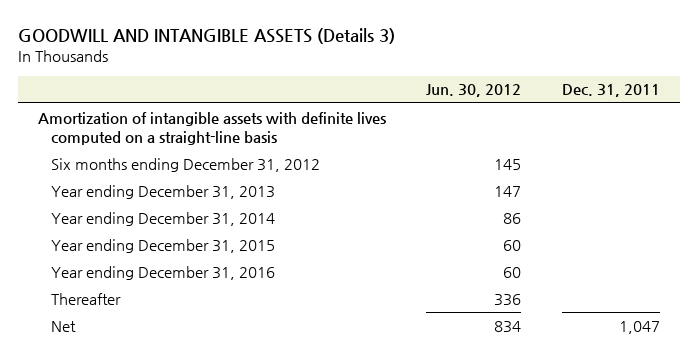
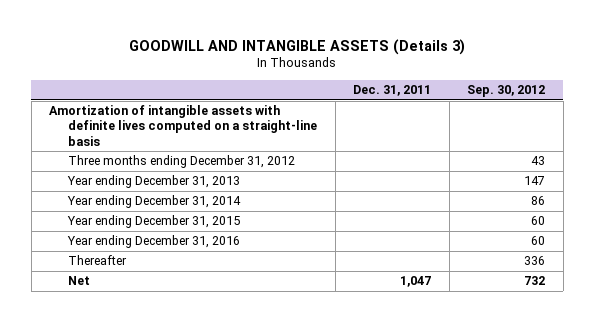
[426,84,522,98] Jun. 30, 2012 -> none
none -> [467,85,546,98] Sep. 30, 2012
[51,157,321,172] Six months ending December 31, 2012 -> [68,155,296,169] Three months ending December 31, 2012

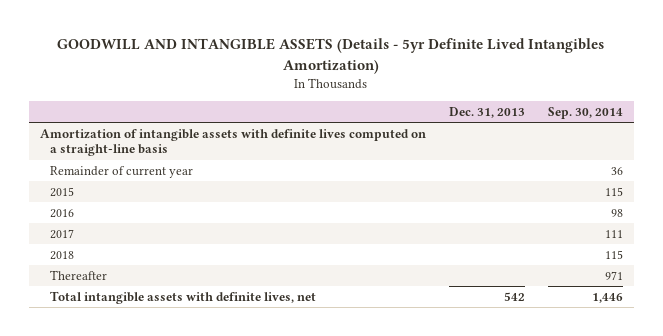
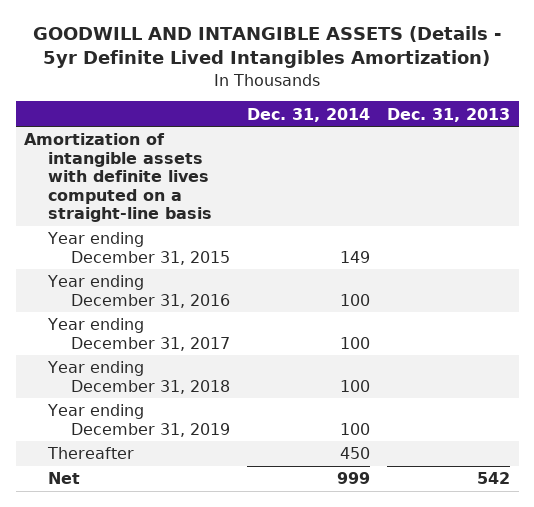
[547,106,623,119] Sep. 30, 2014 -> none
none -> [247,107,371,122] Dec. 31, 2014
[49,165,193,178] Remainder of current year -> none
none -> [46,232,231,265] Year ending December 31, 2015
[49,186,74,197] 2015 -> [46,275,231,308] Year ending December 31, 2016
[49,208,74,218] 2016 -> [46,318,231,351] Year ending December 31, 2017
[49,228,74,239] 2017 -> [46,361,231,394] Year ending December 31, 2018
[49,250,74,260] 2018 -> [46,404,231,437] Year ending December 31, 2019
[49,290,316,304] Total intangible assets with definite lives, net -> [47,472,80,485] Net

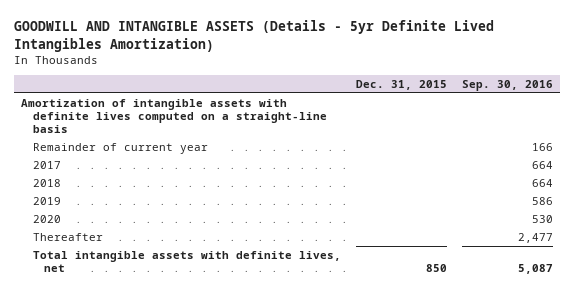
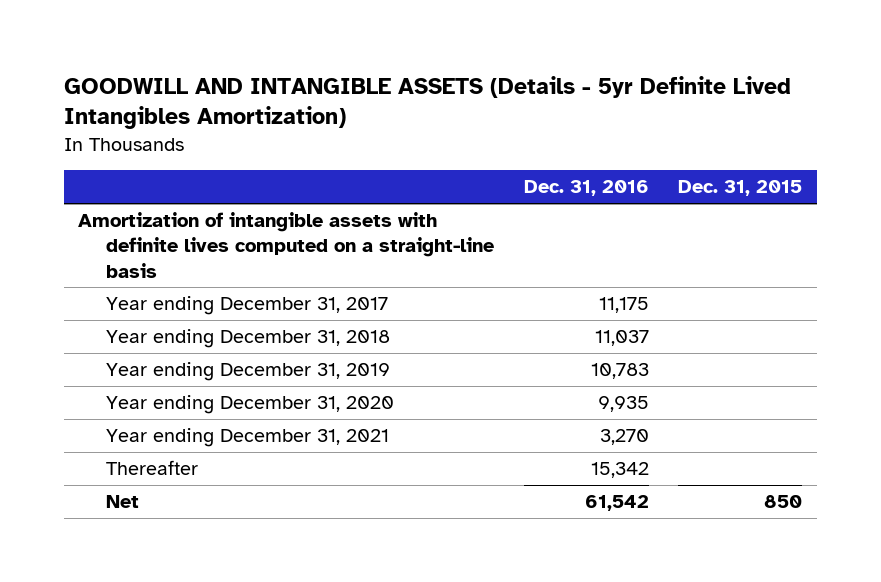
[461,79,553,91] Sep. 30, 2016 -> none
none -> [523,180,649,197] Dec. 31, 2016
[32,142,208,154] Remainder of current year -> none
none -> [106,296,389,316] Year ending December 31, 2017
[32,160,61,169] 2017 -> [106,329,391,349] Year ending December 31, 2018
[32,178,61,187] 2018 -> [106,362,391,382] Year ending December 31, 2019
[32,196,61,205] 2019 -> [106,395,395,415] Year ending December 31, 2020
[32,214,61,223] 2020 -> [106,428,390,448] Year ending December 31, 2021
[32,250,341,273] Total intangible assets with definite lives, net -> [106,495,140,509] Net

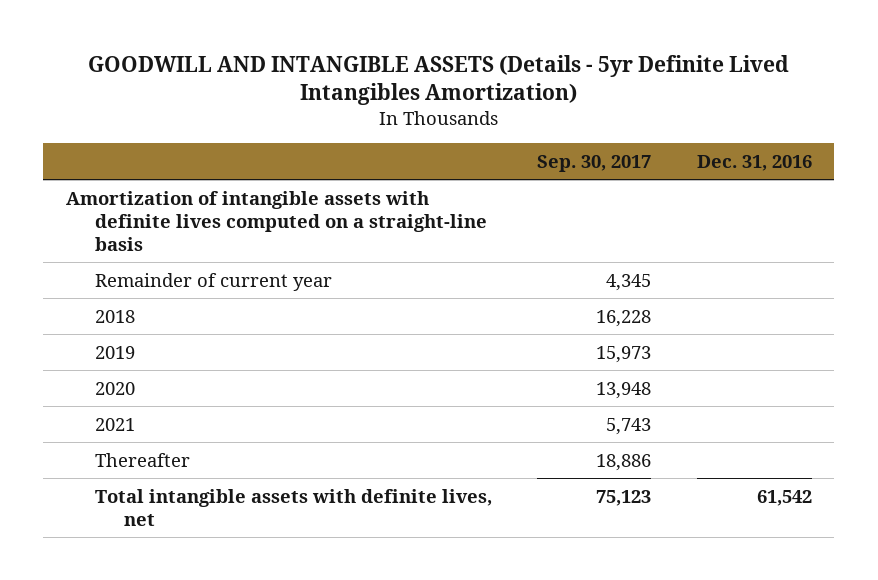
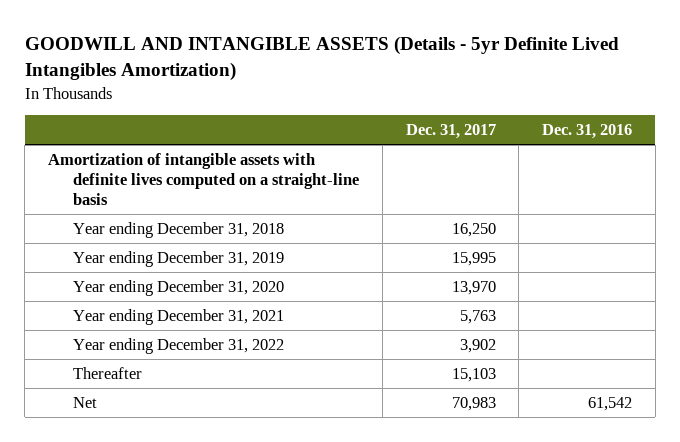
[537,154,652,172] Sep. 30, 2017 -> none
none -> [405,124,496,140] Dec. 31, 2017
[95,272,333,291] Remainder of current year -> none
none -> [73,221,285,238] Year ending December 31, 2018
[95,309,136,323] 2018 -> [73,250,285,267] Year ending December 31, 2019
[95,345,136,359] 2019 -> [73,279,285,296] Year ending December 31, 2020
[95,381,136,395] 2020 -> [73,308,285,325] Year ending December 31, 2021
[95,417,136,431] 2021 -> [73,337,285,354] Year ending December 31, 2022
[95,488,493,526] Total intangible assets with definite lives, net -> [73,396,98,408] Net

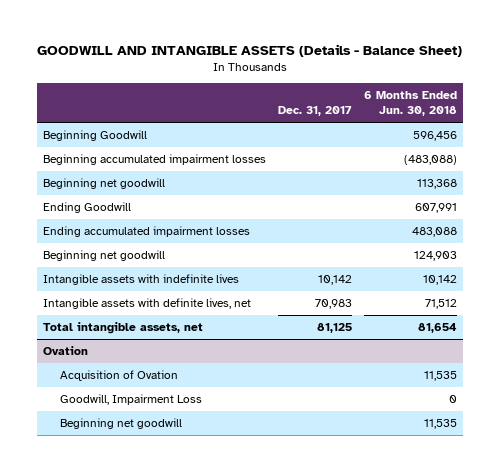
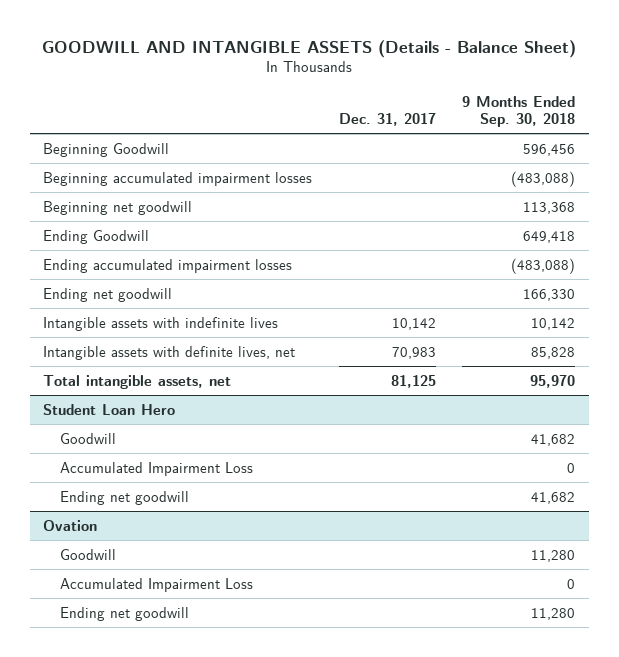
[364,91,458,117] 6 Months Ended Jun. 30, 2018 -> none
none -> [462,95,576,128] 9 Months Ended Sep. 30, 2018
[43,249,166,261] Beginning net goodwill -> [43,287,173,302] Ending net goodwill
none -> [43,403,176,415] Student Loan Hero
none -> [60,432,117,444] Goodwill
none -> [60,461,254,476] Accumulated Impairment Loss
none -> [60,490,190,505] Ending net goodwill
[60,369,179,381] Acquisition of Ovation -> [60,548,117,560] Goodwill
[60,393,203,405] Goodwill, Impairment Loss -> [60,577,254,592] Accumulated Impairment Loss
[60,417,183,429] Beginning net goodwill -> [60,606,190,621] Ending net goodwill

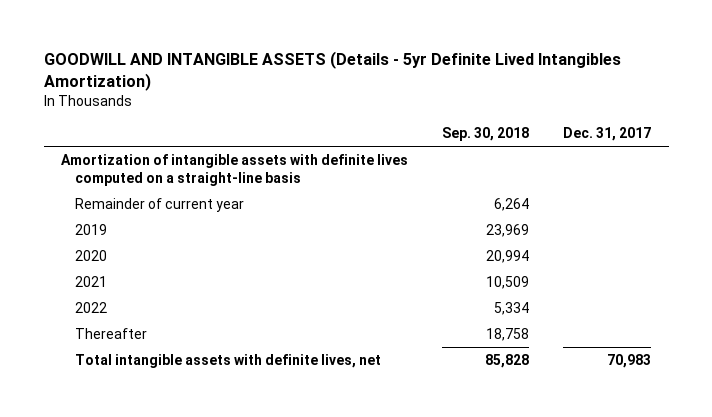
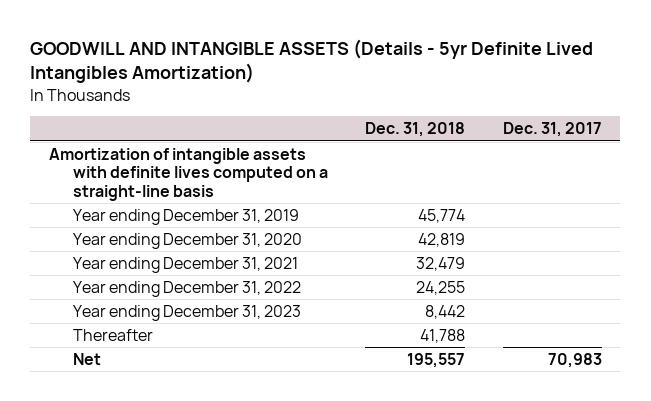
[442,127,530,142] Sep. 30, 2018 -> none
none -> [365,122,466,138] Dec. 31, 2018
[75,198,245,213] Remainder of current year -> none
none -> [73,208,300,225] Year ending December 31, 2019
[75,224,108,236] 2019 -> [73,232,303,249] Year ending December 31, 2020
[75,250,108,262] 2020 -> [73,256,299,273] Year ending December 31, 2021
[75,276,108,288] 2021 -> [73,280,302,297] Year ending December 31, 2022
[75,302,108,314] 2022 -> [73,304,302,321] Year ending December 31, 2023
[75,354,382,369] Total intangible assets with definite lives, net -> [73,352,102,365] Net

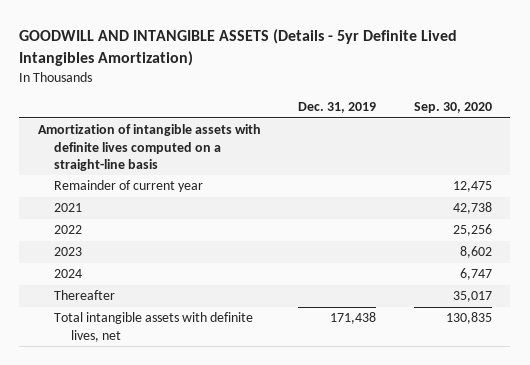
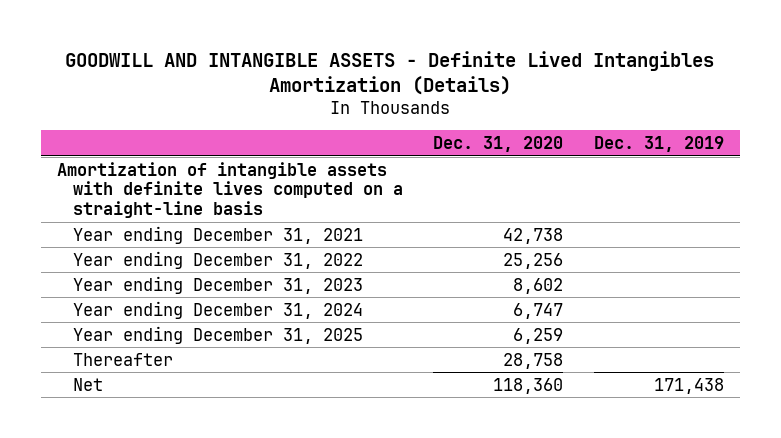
[19,29,458,66] GOODWILL AND INTANGIBLE ASSETS (Details - 5yr Definite Lived Intangibles Amortization) -> [65,50,715,95] GOODWILL AND INTANGIBLE ASSETS - Definite Lived Intangibles Amortization (Details)
[413,102,492,114] Sep. 30, 2020 -> none
none -> [433,135,564,152] Dec. 31, 2020
[54,180,204,193] Remainder of current year -> none
none -> [72,225,363,244] Year ending December 31, 2021
[54,203,83,213] 2021 -> [72,250,363,269] Year ending December 31, 2022
[54,225,83,235] 2022 -> [72,275,363,294] Year ending December 31, 2023
[54,247,83,257] 2023 -> [72,300,363,319] Year ending December 31, 2024
[54,269,83,279] 2024 -> [72,325,363,344] Year ending December 31, 2025
[54,312,254,342] Total intangible assets with definite lives, net -> [72,377,103,391] Net

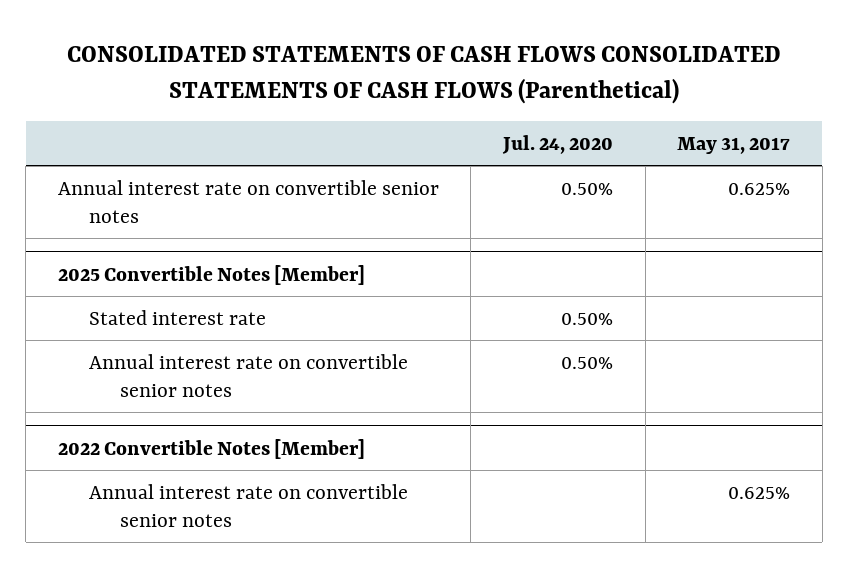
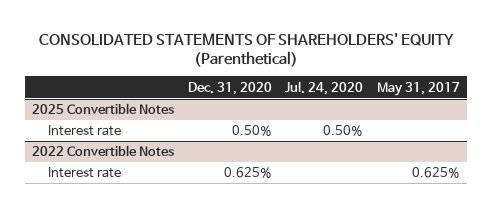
[66,45,781,104] CONSOLIDATED STATEMENTS OF CASH FLOWS CONSOLIDATED STATEMENTS OF CASH FLOWS (Parenthetical) -> [39,32,455,68] CONSOLIDATED STATEMENTS OF SHAREHOLDERS' EQUITY (Parenthetical)
none -> [187,81,272,95] Dec. 31, 2020
[57,179,439,223] Annual interest rate on convertible senior notes -> none
[88,353,408,397] Annual interest rate on convertible senior notes -> none
[57,264,365,285] 2025 Convertible Notes [Member] -> [32,103,175,115] 2025 Convertible Notes
[88,309,266,325] Stated interest rate -> [48,125,122,137] Interest rate
[57,438,365,459] 2022 Convertible Notes [Member] -> [32,145,175,157] 2022 Convertible Notes
[88,483,408,527] Annual interest rate on convertible senior notes -> [48,167,122,179] Interest rate

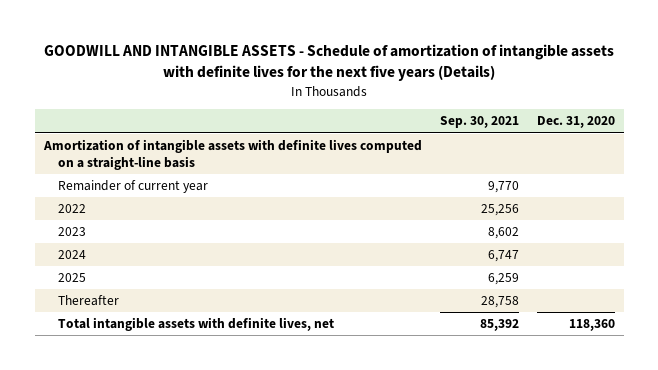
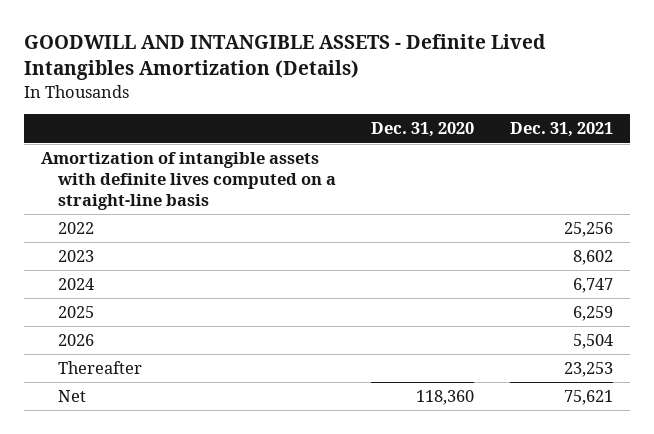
[44,44,615,82] GOODWILL AND INTANGIBLE ASSETS - Schedule of amortization of intangible assets with definite lives for the next five years (Details) -> [23,34,546,81] GOODWILL AND INTANGIBLE ASSETS - Definite Lived Intangibles Amortization (Details)
[439,116,519,129] Sep. 30, 2021 -> none
none -> [509,122,613,138] Dec. 31, 2021
[58,180,209,194] Remainder of current year -> none
none -> [57,334,94,347] 2026
[58,317,335,332] Total intangible assets with definite lives, net -> [57,390,86,403] Net

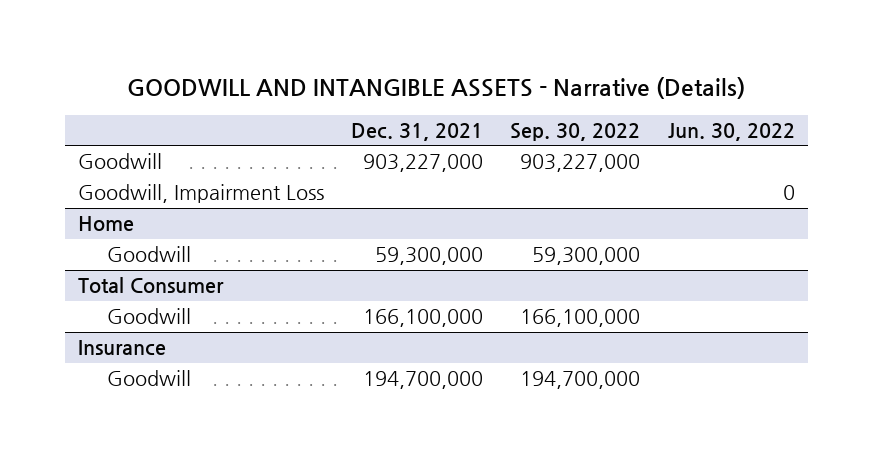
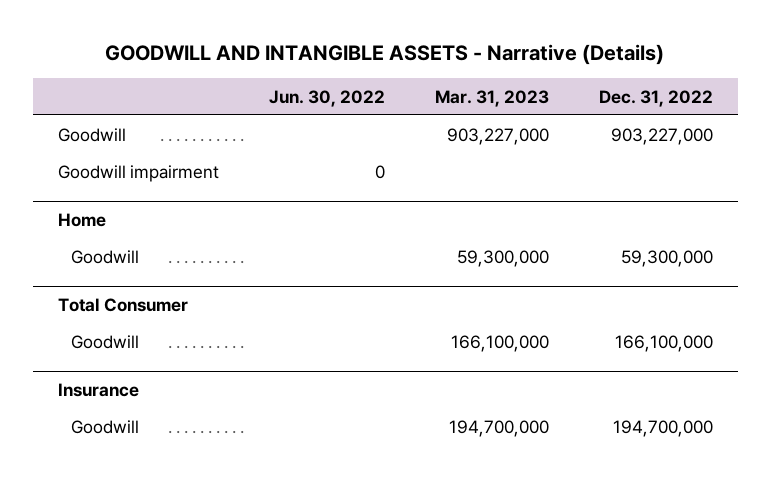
[351,122,484,141] Dec. 31, 2021 -> none
[510,122,641,141] Sep. 30, 2022 -> none
none -> [434,89,549,107] Mar. 31, 2023
none -> [598,89,713,107] Dec. 31, 2022
[78,184,325,204] Goodwill, Impairment Loss -> [57,164,219,182] Goodwill impairment

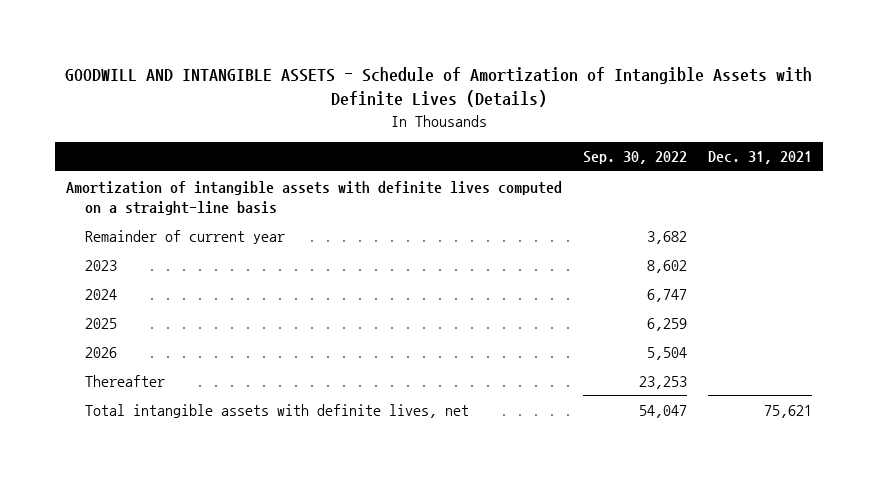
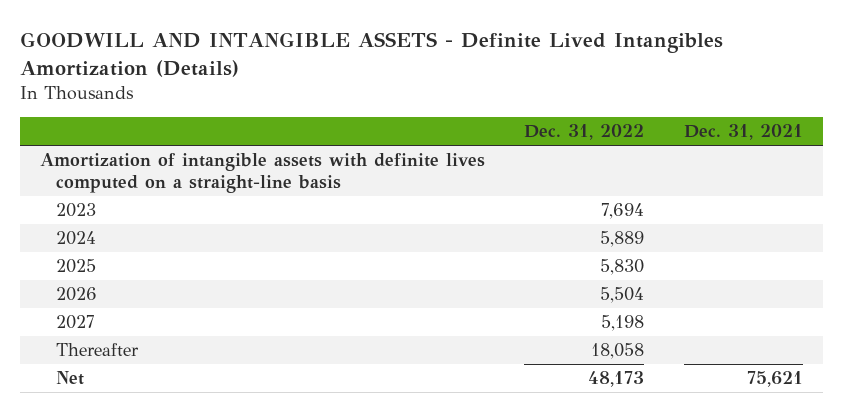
[64,66,812,108] GOODWILL AND INTANGIBLE ASSETS - Schedule of Amortization of Intangible Assets with Definite Lives (Details) -> [19,32,723,78] GOODWILL AND INTANGIBLE ASSETS - Definite Lived Intangibles Amortization (Details)
[582,151,687,165] Sep. 30, 2022 -> none
none -> [524,124,645,141] Dec. 31, 2022
[85,229,286,244] Remainder of current year -> none
none -> [56,315,95,330] 2027
[85,403,470,418] Total intangible assets with definite lives, net -> [56,371,85,386] Net

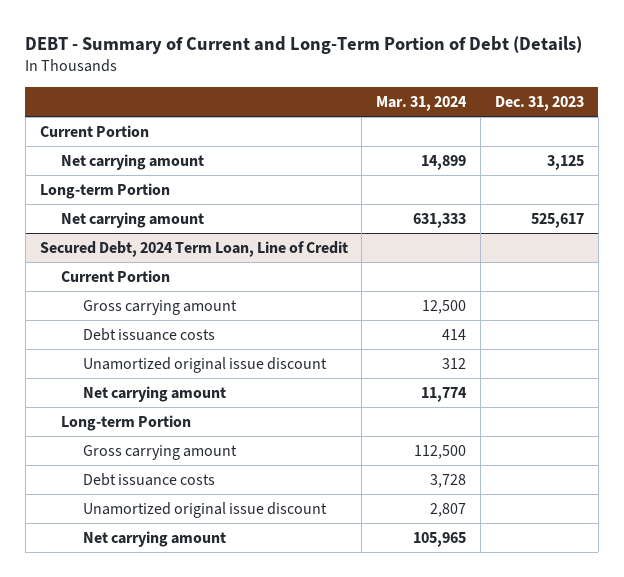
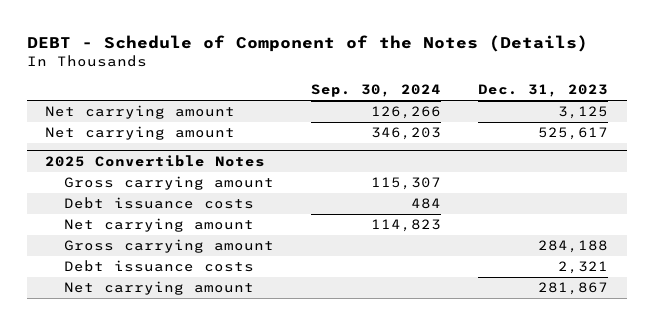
[25,35,583,54] DEBT - Summary of Current and Long-Term Portion of Debt (Details) -> [26,34,588,52] DEBT - Schedule of Component of the Notes (Details)
[376,96,468,112] Mar. 31, 2024 -> none
none -> [310,84,441,98] Sep. 30, 2024
[39,124,149,137] Current Portion -> none
[39,182,170,199] Long-term Portion -> none
[39,240,348,257] Secured Debt, 2024 Term Loan, Line of Credit -> none
[61,269,171,282] Current Portion -> none
[83,299,238,315] Gross carrying amount -> none
[83,327,216,341] Debt issuance costs -> none
[83,356,328,373] Unamortized original issue discount -> none
[83,385,227,402] Net carrying amount -> none
[61,414,192,431] Long-term Portion -> none
[83,444,238,460] Gross carrying amount -> none
[83,472,216,486] Debt issuance costs -> none
[83,501,328,518] Unamortized original issue discount -> none
[83,530,227,547] Net carrying amount -> none
none -> [45,155,266,168] 2025 Convertible Notes
none -> [63,176,274,191] Gross carrying amount
none -> [63,197,254,210] Debt issuance costs
none -> [63,218,254,233] Net carrying amount
none -> [63,239,274,254] Gross carrying amount
none -> [63,260,254,273] Debt issuance costs
none -> [63,281,254,296] Net carrying amount

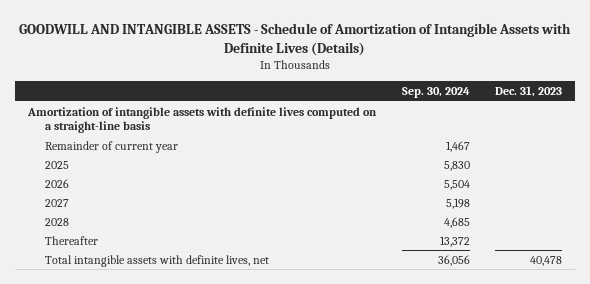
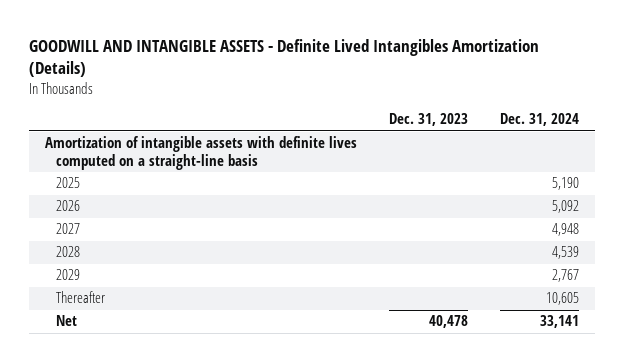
[19,22,572,56] GOODWILL AND INTANGIBLE ASSETS - Schedule of Amortization of Intangible Assets with Definite Lives (Details) -> [29,38,540,78] GOODWILL AND INTANGIBLE ASSETS - Definite Lived Intangibles Amortization (Details)
[401,87,470,99] Sep. 30, 2024 -> none
none -> [500,113,580,127] Dec. 31, 2024
[45,140,179,153] Remainder of current year -> none
none -> [56,269,81,281] 2029
[45,254,270,267] Total intangible assets with definite lives, net -> [56,315,78,327] Net

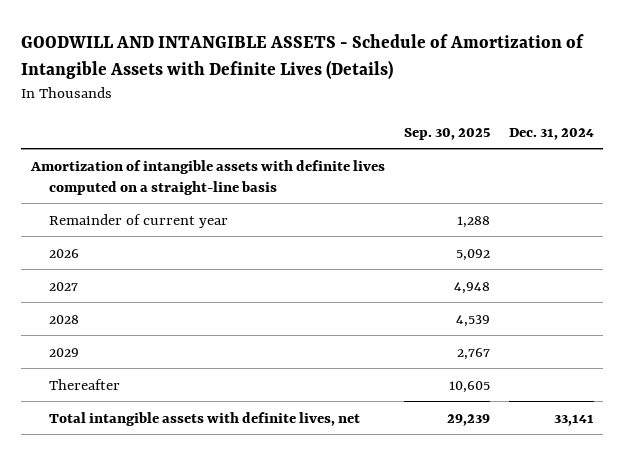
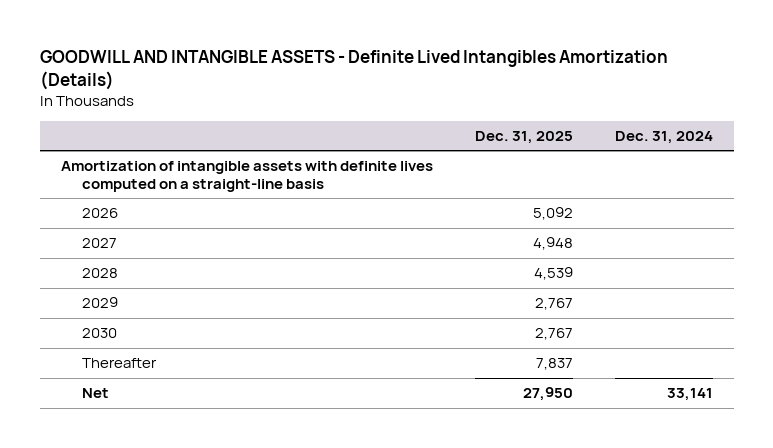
[21,33,585,79] GOODWILL AND INTANGIBLE ASSETS - Schedule of Amortization of Intangible Assets with Definite Lives (Details) -> [39,49,668,90] GOODWILL AND INTANGIBLE ASSETS - Definite Lived Intangibles Amortization (Details)
[403,127,490,140] Sep. 30, 2025 -> none
none -> [474,131,573,145] Dec. 31, 2025
[49,213,229,228] Remainder of current year -> none
none -> [81,328,117,339] 2030
[49,411,361,426] Total intangible assets with definite lives, net -> [81,388,109,399] Net

